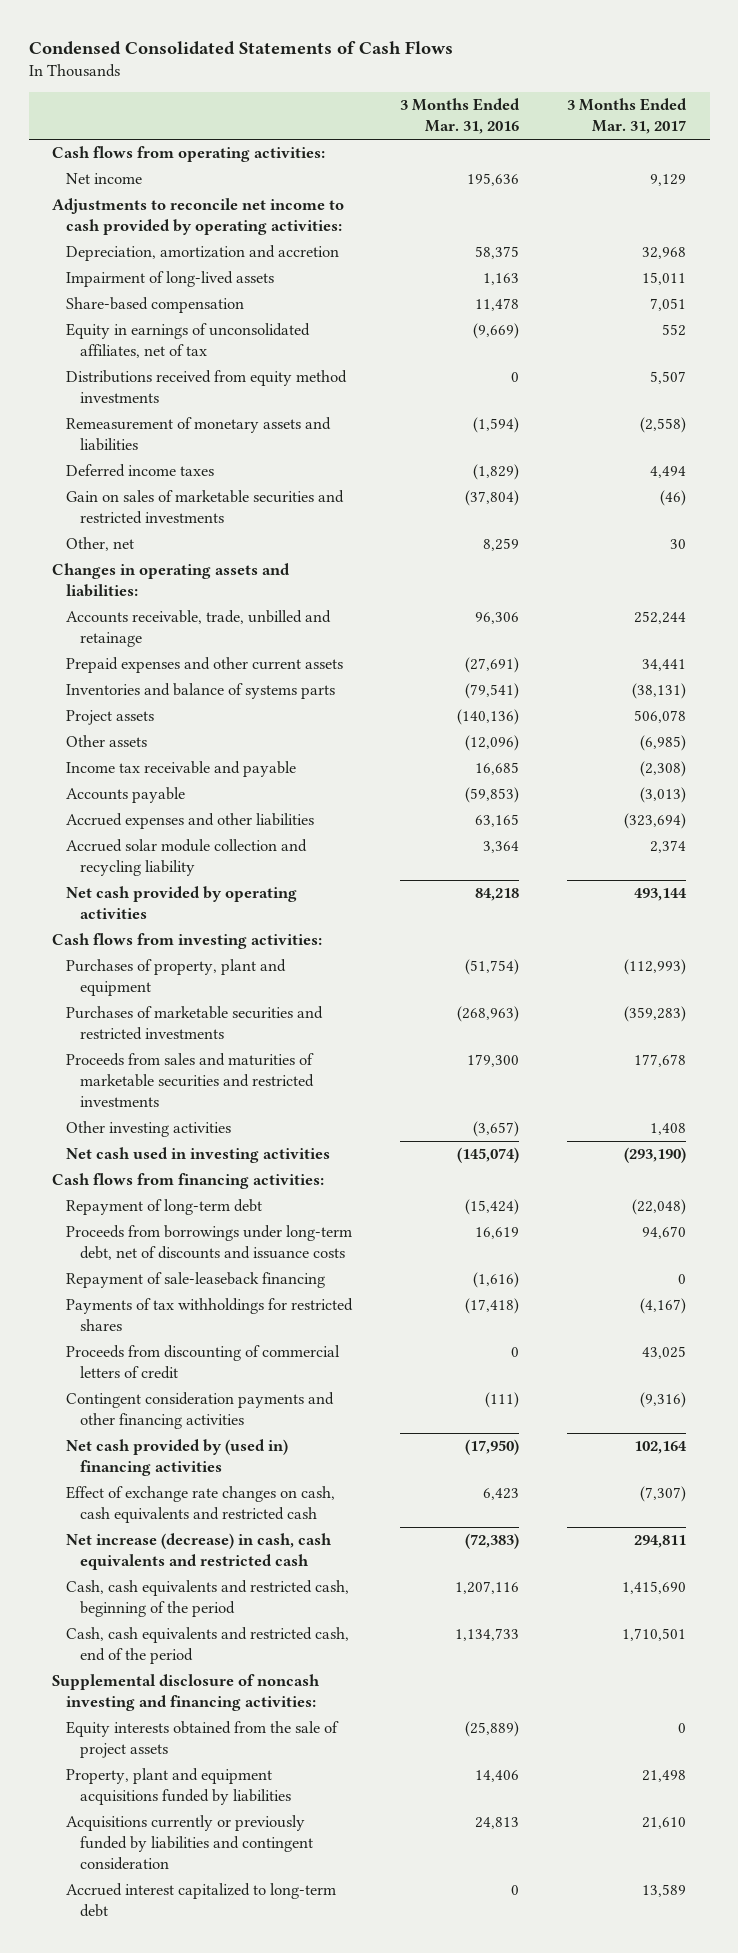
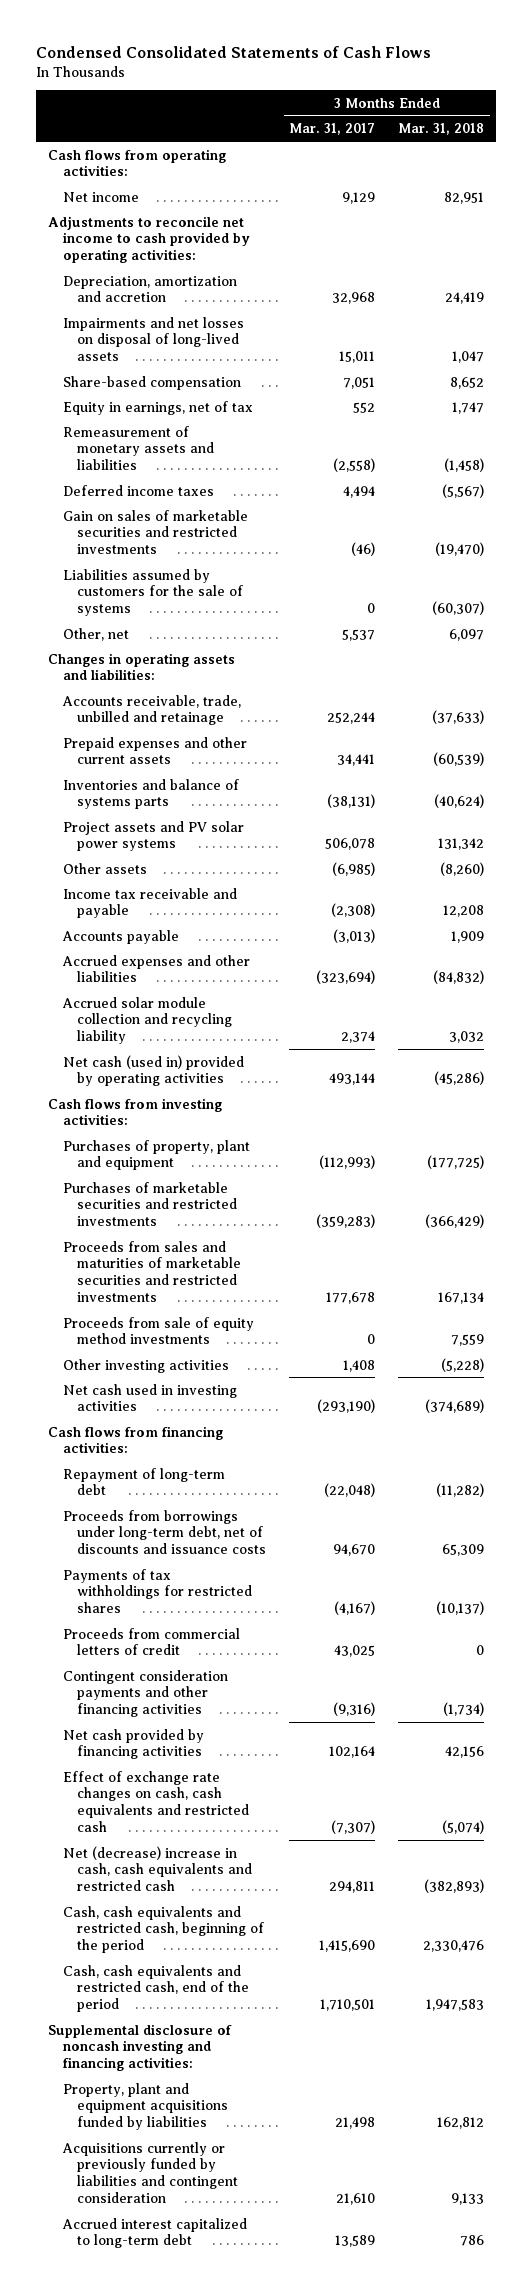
[399,98,520,135] 3 Months Ended Mar. 31, 2016 -> none
none -> [398,123,485,136] Mar. 31, 2018
[66,271,275,288] Impairment of long-lived assets -> [62,316,244,361] Impairments and net losses on disposal of long-lived assets
[66,370,348,404] Distributions received from equity method investments -> none
[66,323,311,359] Equity in earnings of unconsolidated affiliates, net of tax -> [62,400,253,415] Equity in earnings, net of tax
none -> [62,568,244,616] Liabilities assumed by customers for the sale of systems
[669,539,686,550] 30 -> [342,628,376,641] 5,537
[66,710,155,726] Project assets -> [62,820,244,852] Project assets and PV solar power systems
[66,886,298,920] Net cash provided by operating activities -> [62,1054,244,1087] Net cash (used in) provided by operating activities
none -> [62,1316,254,1345] Proceeds from sale of equity method investments
[66,1272,326,1289] Repayment of sale-leaseback financing -> none
[66,1345,341,1380] Proceeds from discounting of commercial letters of credit -> [62,1627,240,1656] Proceeds from commercial letters of credit
[66,1439,289,1477] Net cash provided by (used in) financing activities -> [62,1728,204,1760] Net cash provided by financing activities
[66,1533,333,1571] Net increase (decrease) in cash, cash equivalents and restricted cash -> [62,1845,253,1891] Net (decrease) increase in cash, cash equivalents and restricted cash
[66,1721,340,1759] Equity interests obtained from the sale of project assets -> none

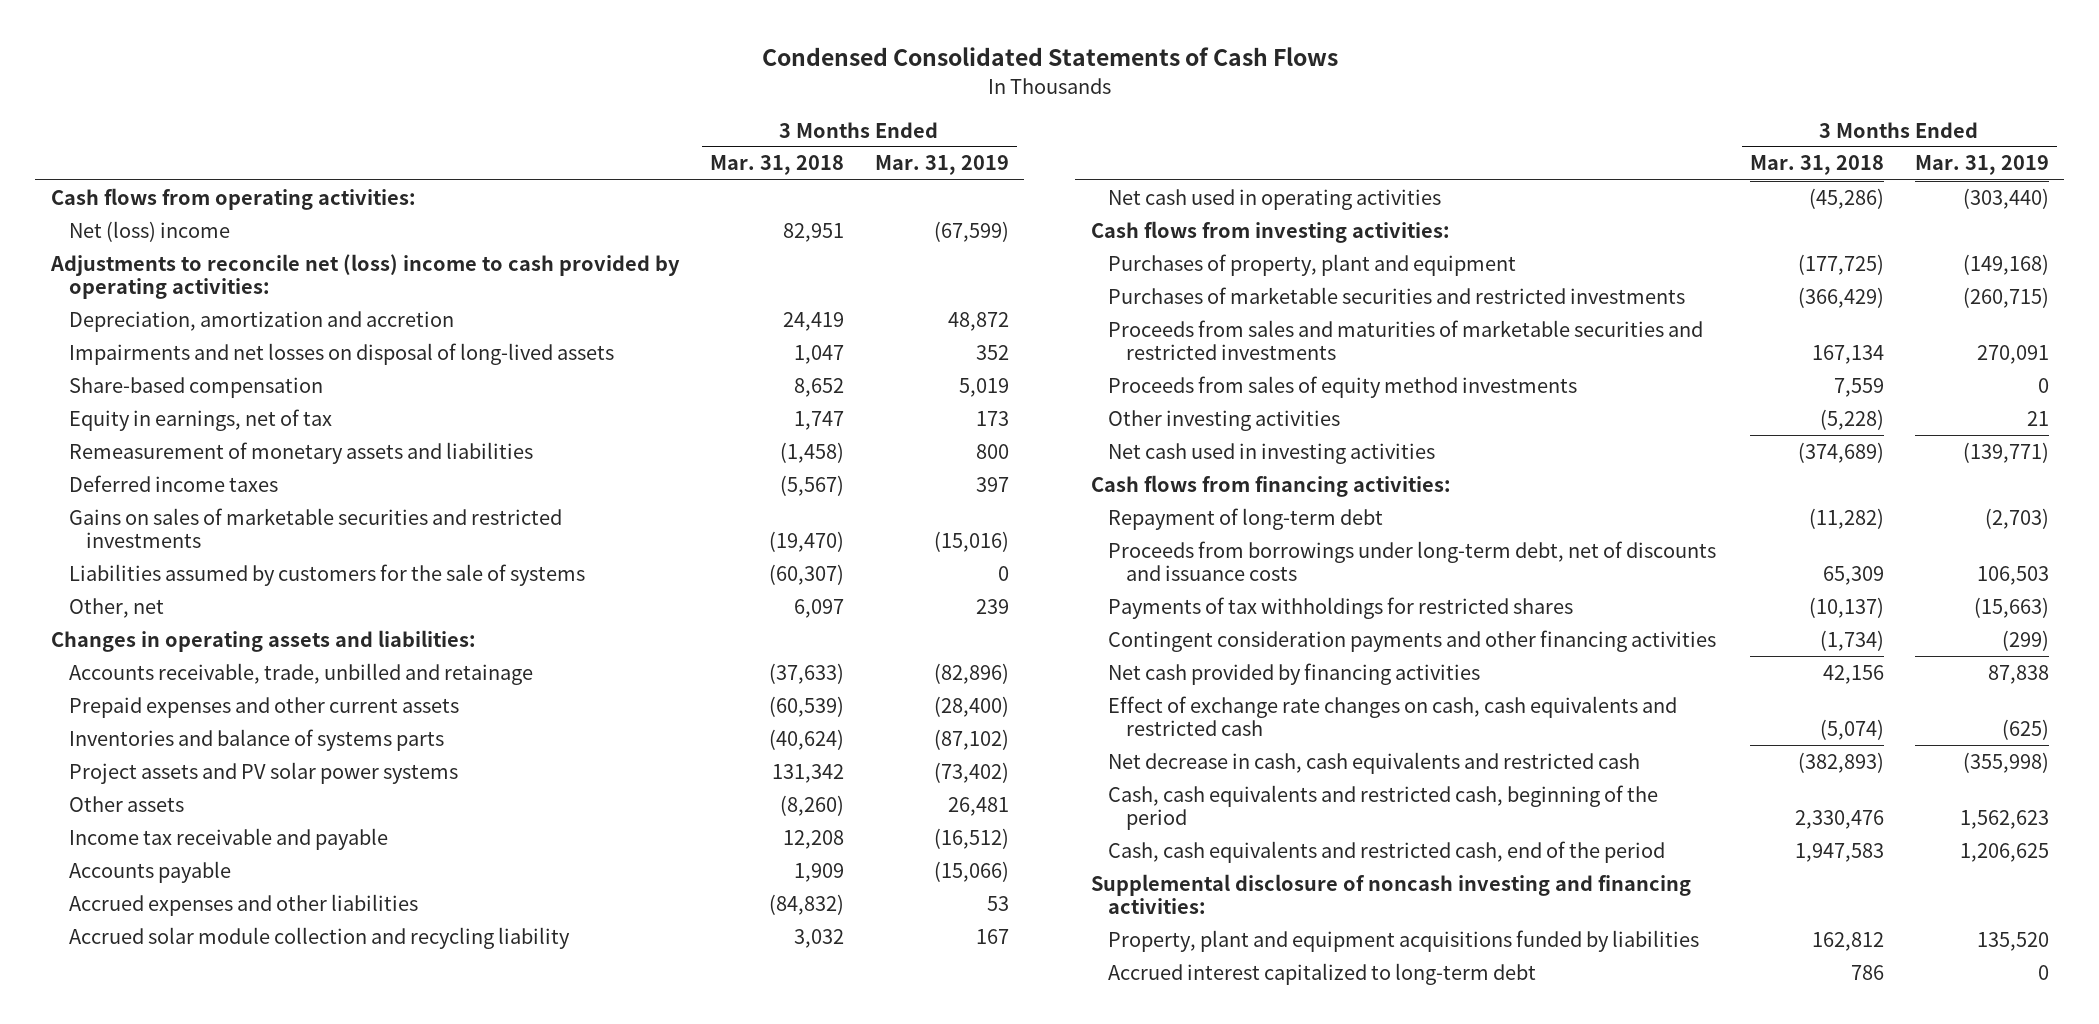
[289,123,376,136] Mar. 31, 2017 -> none
none -> [874,155,1009,176] Mar. 31, 2019
[62,191,139,202] Net income -> [68,220,230,242] Net (loss) income
[47,215,250,263] Adjustments to reconcile net income to cash provided by operating activities: -> [49,253,680,300] Adjustments to reconcile net (loss) income to cash provided by operating activities:
[62,509,248,554] Gain on sales of marketable securities and restricted investments -> [68,507,562,549] Gains on sales of marketable securities and restricted investments
[62,1054,244,1087] Net cash (used in) provided by operating activities -> [1108,188,1442,210] Net cash used in operating activities
[62,1316,254,1345] Proceeds from sale of equity method investments -> [1108,375,1578,398] Proceeds from sales of equity method investments
[62,1627,240,1656] Proceeds from commercial letters of credit -> none
[62,1845,253,1891] Net (decrease) increase in cash, cash equivalents and restricted cash -> [1108,751,1641,774] Net decrease in cash, cash equivalents and restricted cash
[61,2141,239,2203] Acquisitions currently or previously funded by liabilities and contingent consideration -> none

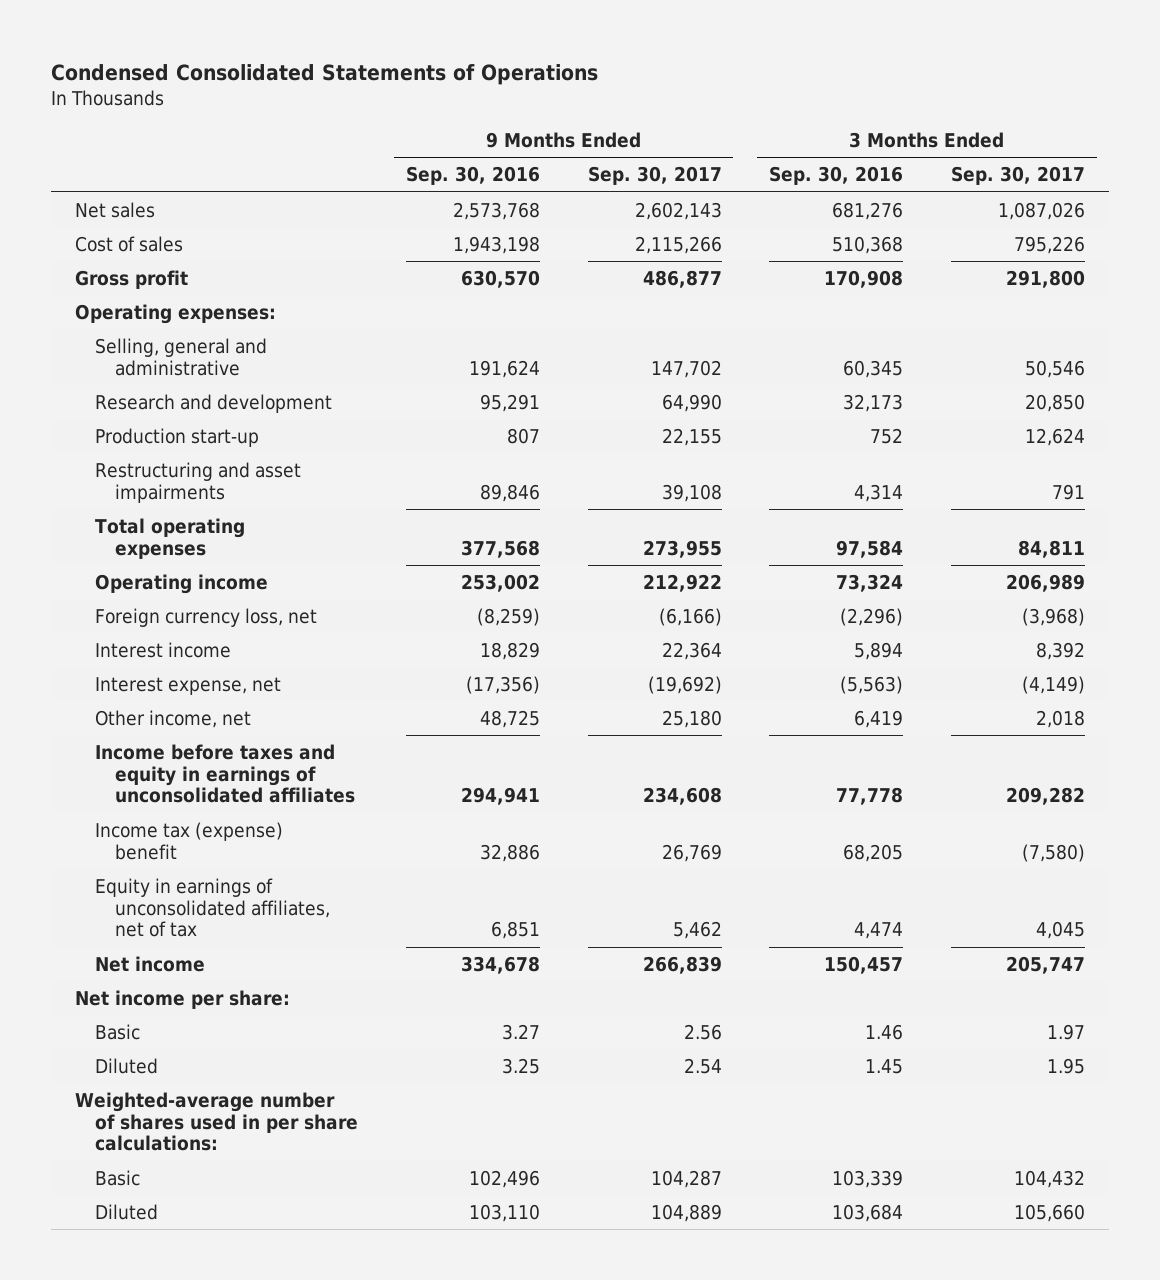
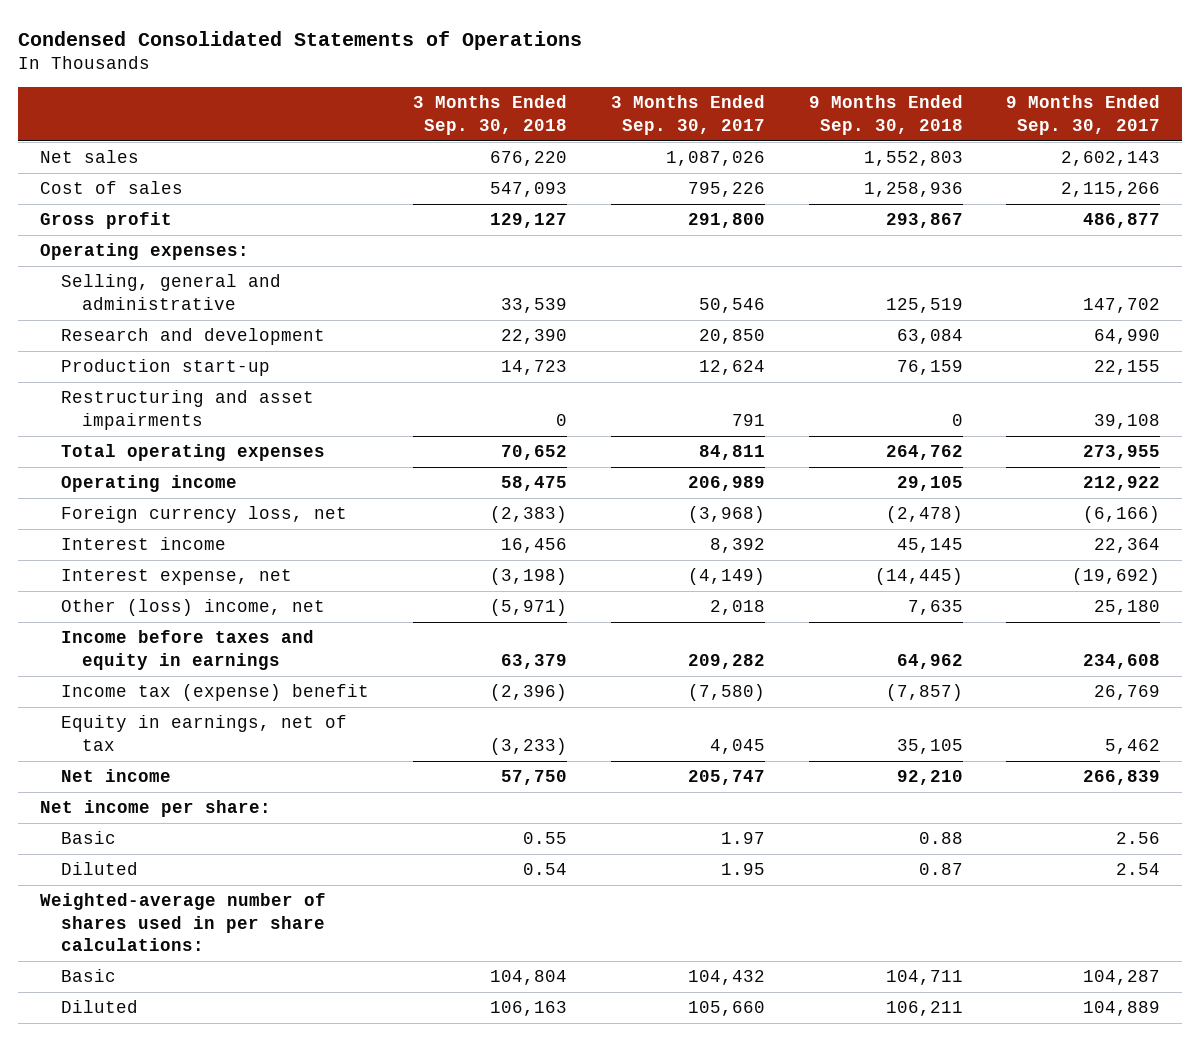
[405,166,540,186] Sep. 30, 2016 -> none
[769,166,904,186] Sep. 30, 2016 -> none
none -> [412,95,567,135] 3 Months Ended Sep. 30, 2018
none -> [808,95,963,135] 9 Months Ended Sep. 30, 2018
[95,709,252,728] Other income, net -> [60,599,325,617] Other (loss) income, net
[95,743,356,804] Income before taxes and equity in earnings of unconsolidated affiliates -> [60,630,314,670] Income before taxes and equity in earnings
[95,877,331,938] Equity in earnings of unconsolidated affiliates, net of tax -> [60,715,347,751] Equity in earnings, net of tax

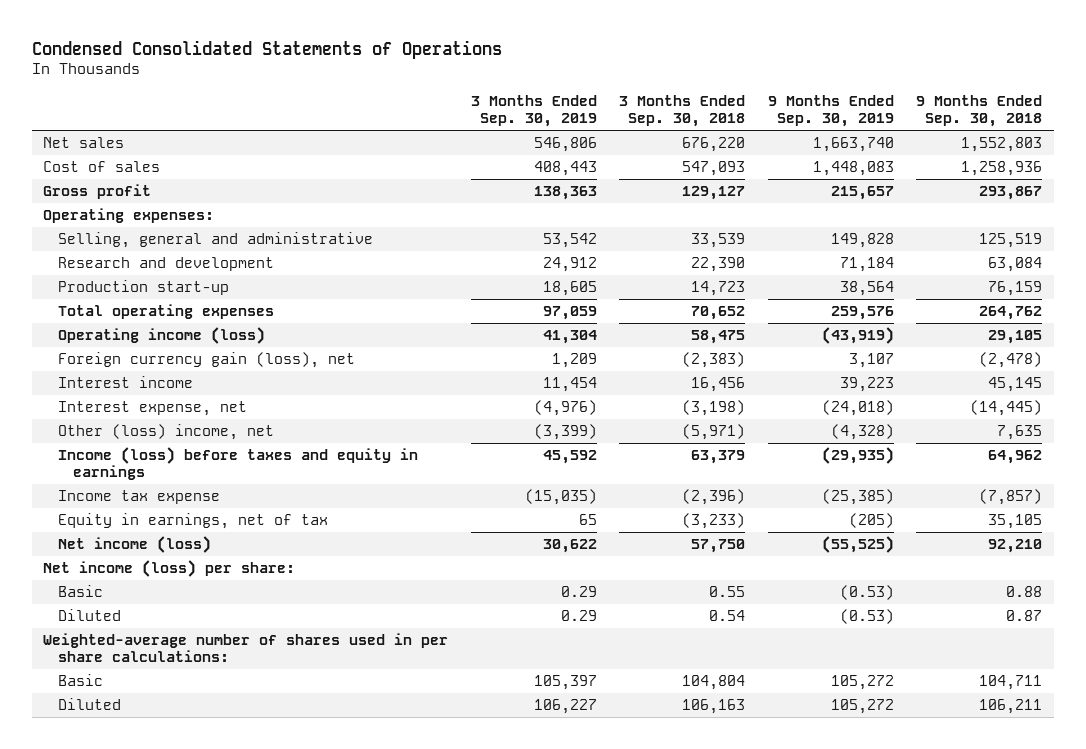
[610,95,765,135] 3 Months Ended Sep. 30, 2017 -> none
[1006,95,1161,135] 9 Months Ended Sep. 30, 2017 -> none
none -> [470,95,597,128] 3 Months Ended Sep. 30, 2019
none -> [767,95,894,128] 9 Months Ended Sep. 30, 2019
[60,390,314,430] Restructuring and asset impairments -> none
[60,475,237,493] Operating income -> [58,327,266,345] Operating income (loss)
[60,506,347,524] Foreign currency loss, net -> [58,352,356,369] Foreign currency gain (loss), net
[60,630,314,670] Income before taxes and equity in earnings -> [58,447,419,481] Income (loss) before taxes and equity in earnings
[60,684,369,702] Income tax (expense) benefit -> [58,490,221,505] Income tax expense
[60,769,171,783] Net income -> [58,536,212,554] Net income (loss)
[40,800,272,818] Net income per share: -> [43,560,296,578] Net income (loss) per share:

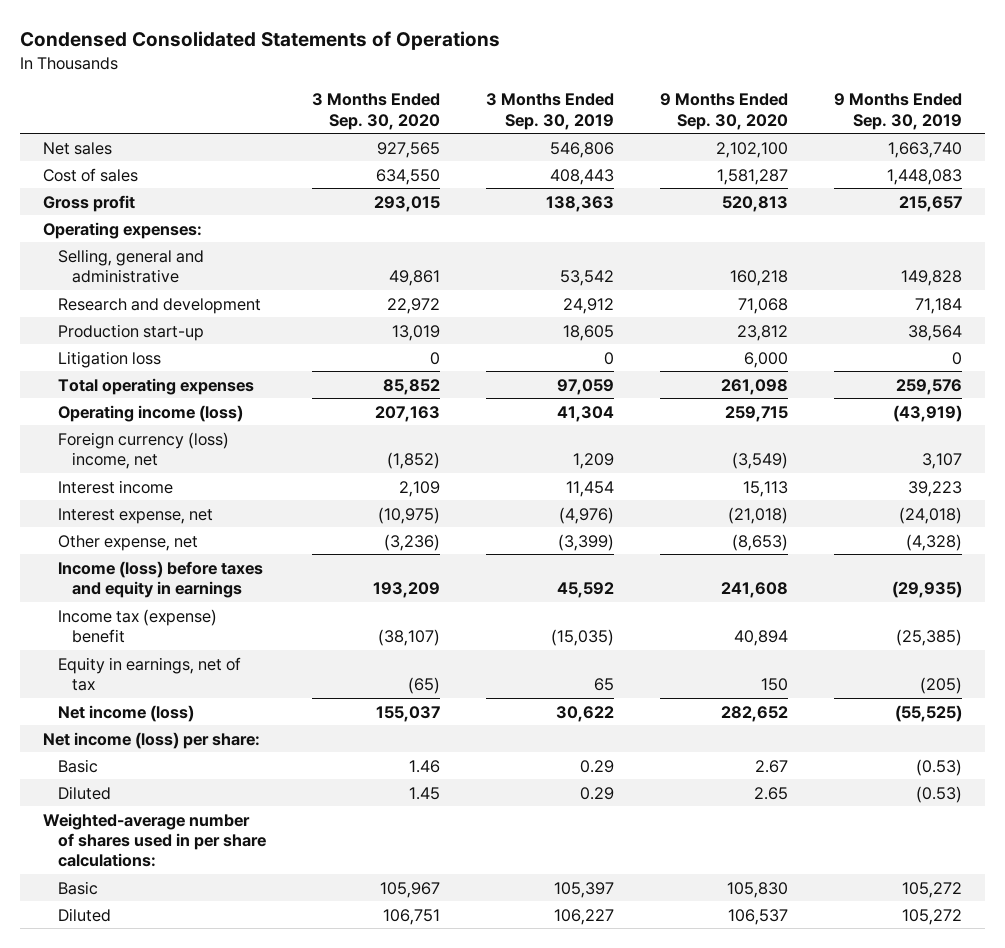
[619,95,746,128] 3 Months Ended Sep. 30, 2018 -> none
[916,95,1043,128] 9 Months Ended Sep. 30, 2018 -> none
none -> [311,93,440,130] 3 Months Ended Sep. 30, 2020
none -> [659,93,788,130] 9 Months Ended Sep. 30, 2020
none -> [57,350,161,368] Litigation loss
[58,352,356,369] Foreign currency gain (loss), net -> [57,431,229,470] Foreign currency (loss) income, net
[58,424,275,441] Other (loss) income, net -> [57,534,198,551] Other expense, net
[58,490,221,505] Income tax expense -> [57,608,217,644] Income tax (expense) benefit

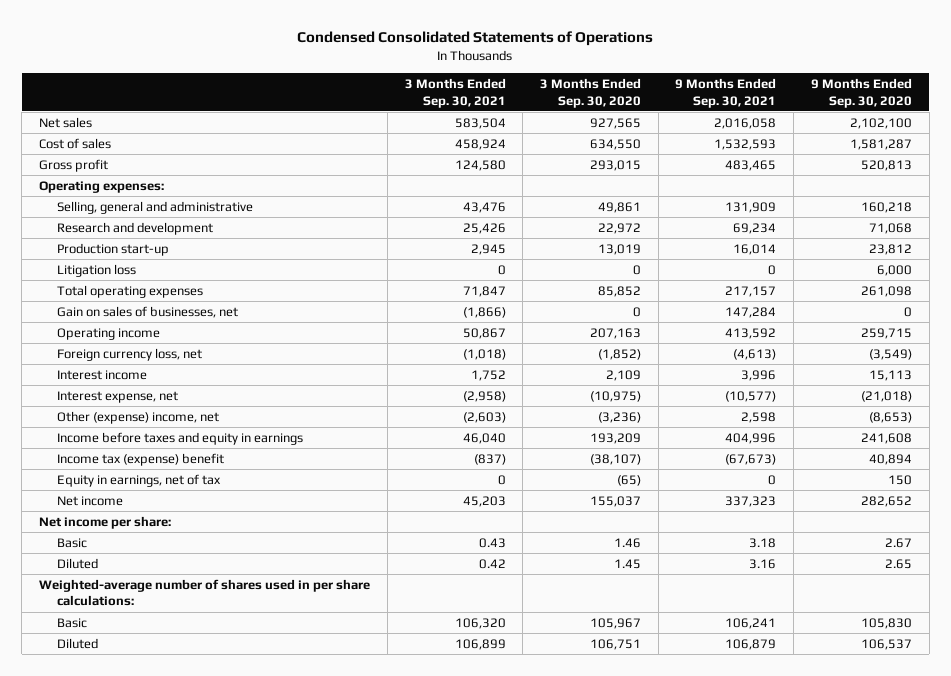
[485,93,614,130] 3 Months Ended Sep. 30, 2019 -> none
[834,93,963,130] 9 Months Ended Sep. 30, 2019 -> none
none -> [404,77,506,108] 3 Months Ended Sep. 30, 2021
none -> [675,77,777,108] 9 Months Ended Sep. 30, 2021
none -> [56,305,238,318] Gain on sales of businesses, net
[57,404,243,422] Operating income (loss) -> [56,327,160,340] Operating income
[57,431,229,470] Foreign currency (loss) income, net -> [56,347,202,361] Foreign currency loss, net
[57,534,198,551] Other expense, net -> [56,410,219,424] Other (expense) income, net
[57,560,263,599] Income (loss) before taxes and equity in earnings -> [56,431,303,445] Income before taxes and equity in earnings
[57,704,194,722] Net income (loss) -> [56,495,123,506] Net income
[43,731,261,749] Net income (loss) per share: -> [39,515,172,529] Net income per share:

